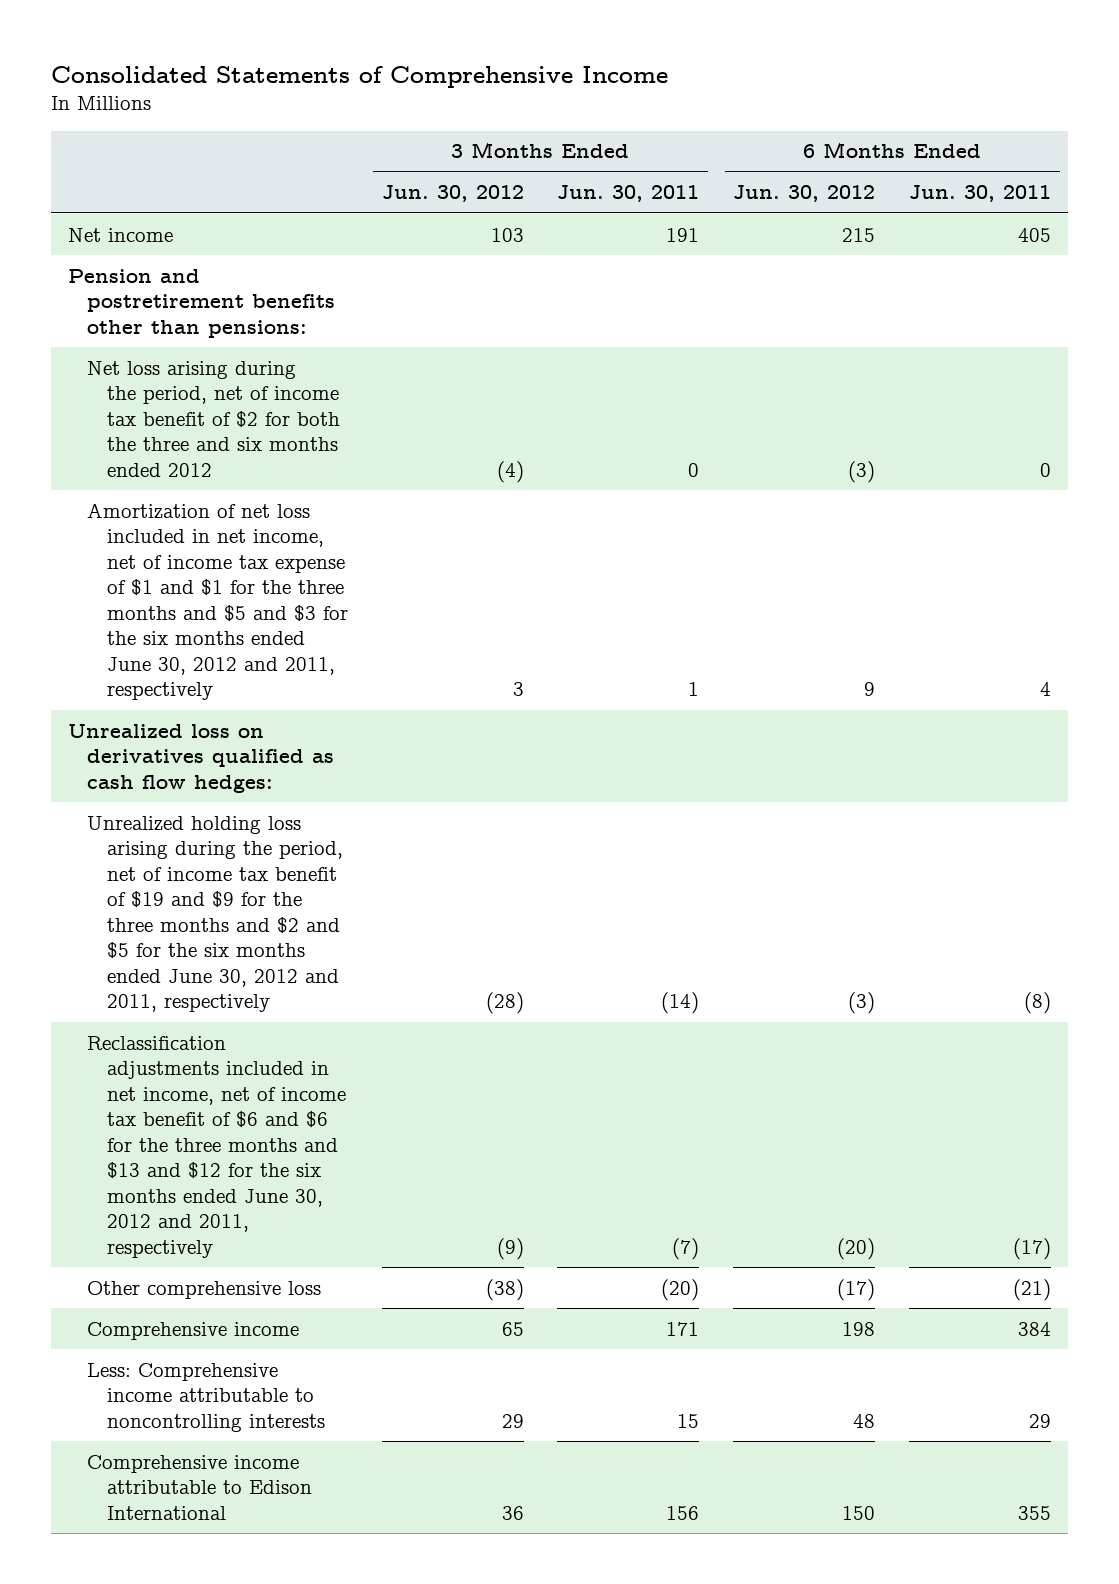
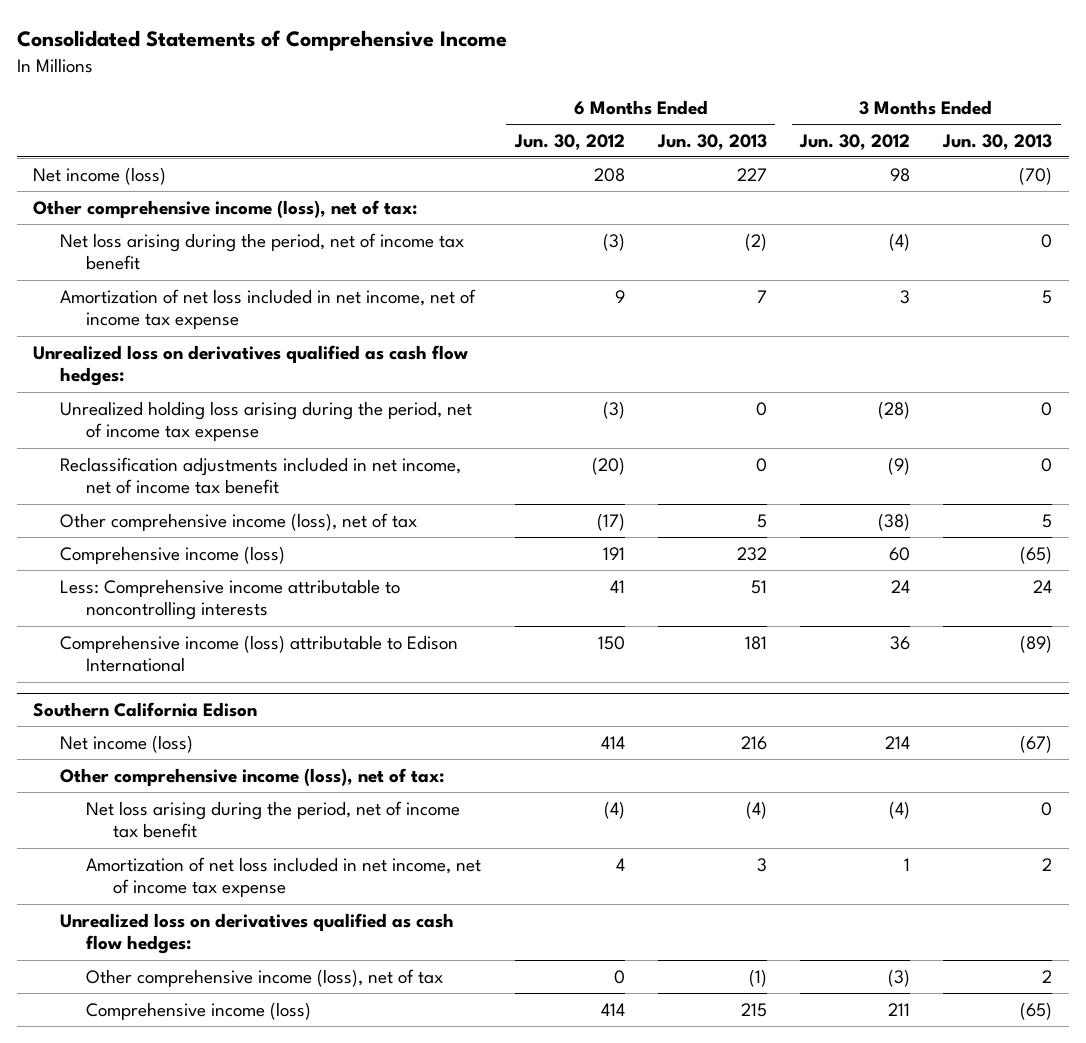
[557,185,700,203] Jun. 30, 2011 -> none
[909,185,1052,203] Jun. 30, 2011 -> none
none -> [656,133,767,150] Jun. 30, 2013
none -> [942,133,1053,150] Jun. 30, 2013
[67,268,336,338] Pension and postretirement benefits other than pensions: -> none
[67,227,173,242] Net income -> [33,166,167,185] Net income (loss)
[490,227,524,242] 103 -> [890,167,911,182] 98
[842,227,876,242] 215 -> [593,167,625,182] 208
none -> [33,199,418,218] Other comprehensive income (loss), net of tax:
[87,360,340,477] Net loss arising during the period, net of income tax benefit of $2 for both the three and six months ended 2012 -> [59,232,464,271] Net loss arising during the period, net of income tax benefit
[87,502,348,701] Amortization of net loss included in net income, net of income tax expense of $1 and $1 for the three months and $5 and $3 for the six months ended June 30, 2012 and 2011, respectively -> [59,288,476,330] Amortization of net loss included in net income, net of income tax expense
[87,815,343,1013] Unrealized holding loss arising during the period, net of income tax benefit of $19 and $9 for the three months and $2 and $5 for the six months ended June 30, 2012 and 2011, respectively -> [59,400,472,442] Unrealized holding loss arising during the period, net of income tax expense
[87,1035,346,1258] Reclassification adjustments included in net income, net of income tax benefit of $6 and $6 for the three months and $13 and $12 for the six months ended June 30, 2012 and 2011, respectively -> [59,456,461,495] Reclassification adjustments included in net income, net of income tax benefit
[87,1280,322,1299] Other comprehensive loss -> [59,512,417,531] Other comprehensive income (loss), net of tax
[87,1321,300,1340] Comprehensive income -> [59,545,285,564] Comprehensive income (loss)
[501,1321,524,1336] 65 -> [889,546,911,561] 60
[842,1321,876,1336] 198 -> [602,546,625,560] 191
[501,1413,524,1428] 29 -> [891,579,911,593] 24
[853,1413,876,1428] 48 -> [609,579,625,593] 41
[87,1454,312,1520] Comprehensive income attributable to Edison International -> [59,634,458,673] Comprehensive income (loss) attributable to Edison International
none -> [33,702,258,718] Southern California Edison
none -> [59,734,193,753] Net income (loss)
none -> [59,767,444,786] Other comprehensive income (loss), net of tax:
none -> [86,800,461,839] Net loss arising during the period, net of income tax benefit
none -> [86,856,482,898] Amortization of net loss included in net income, net of income tax expense
none -> [59,912,454,955] Unrealized loss on derivatives qualified as cash flow hedges:
none -> [86,968,444,987] Other comprehensive income (loss), net of tax
none -> [86,1001,312,1020] Comprehensive income (loss)

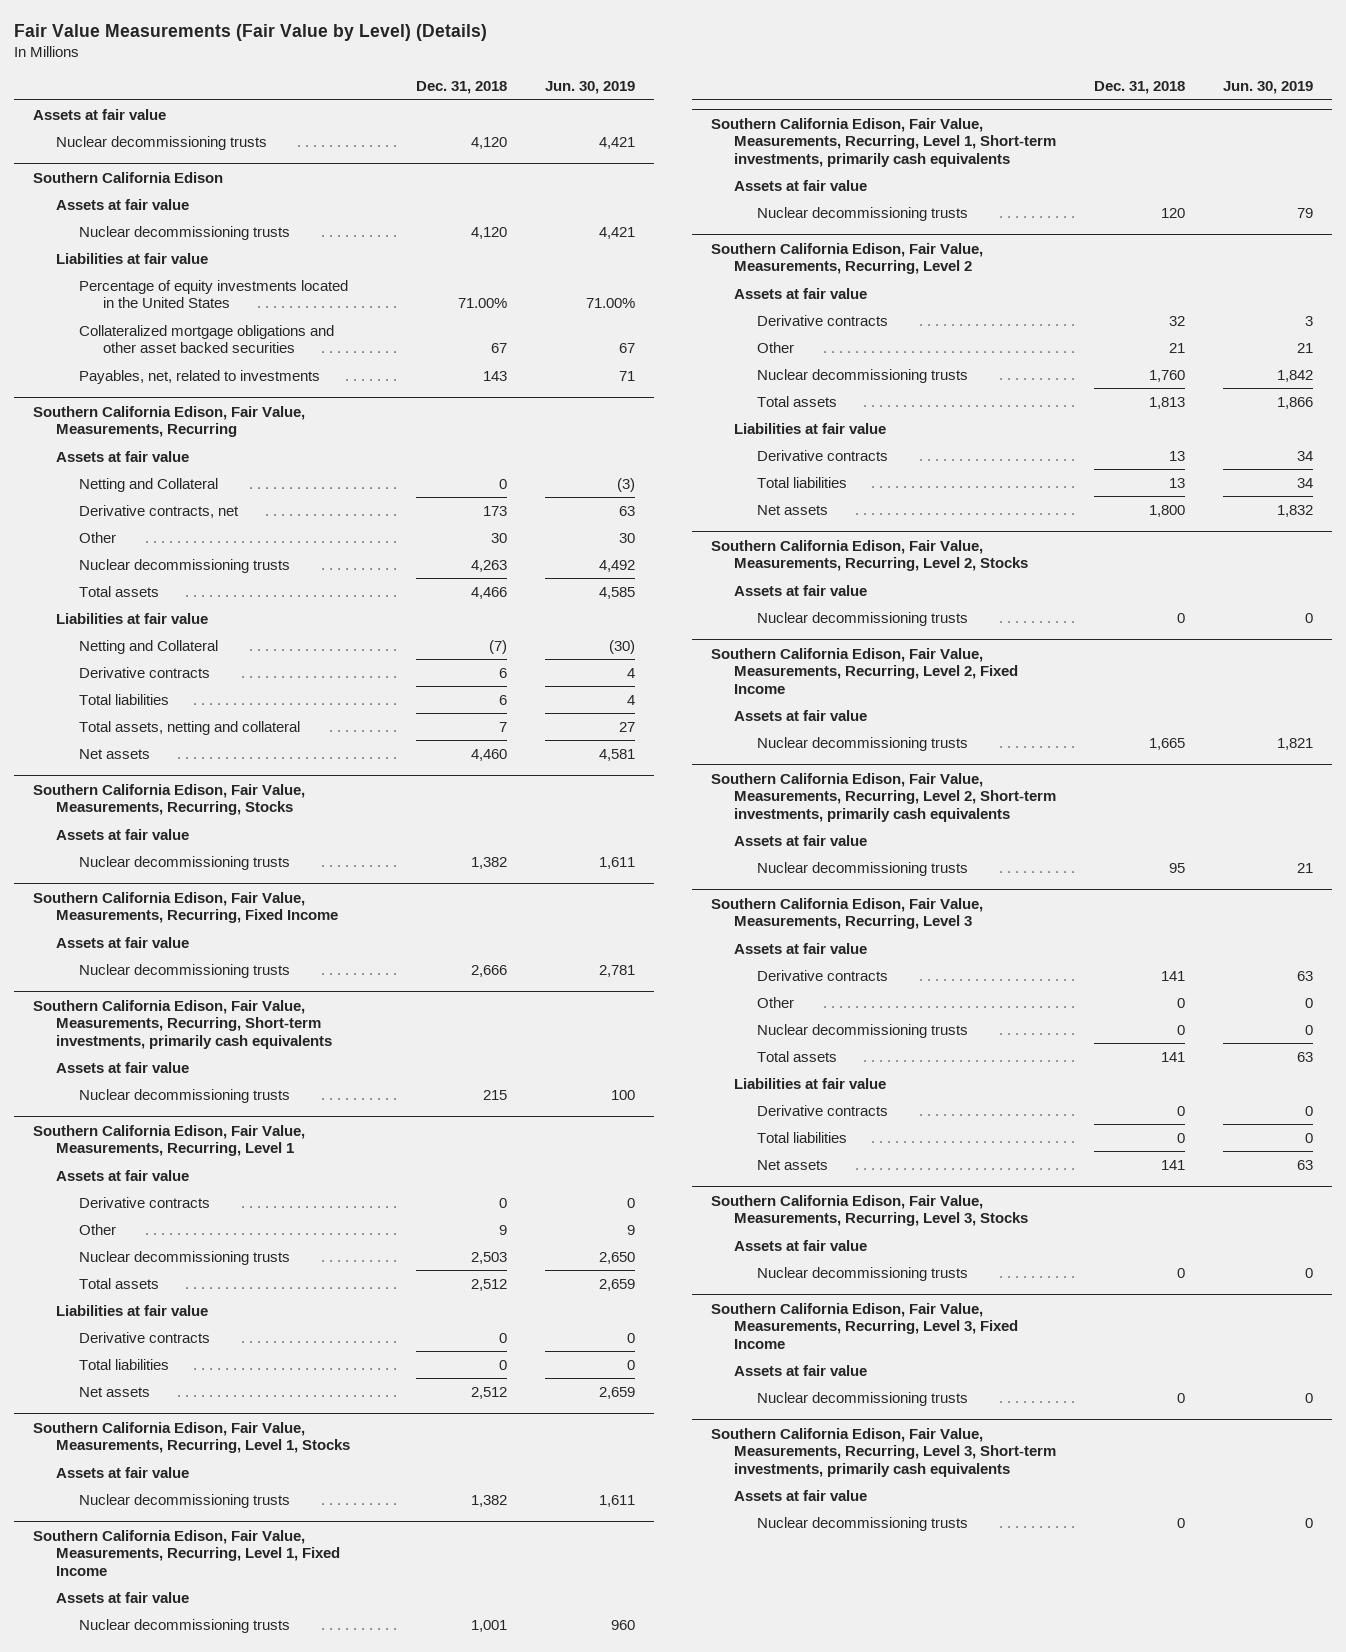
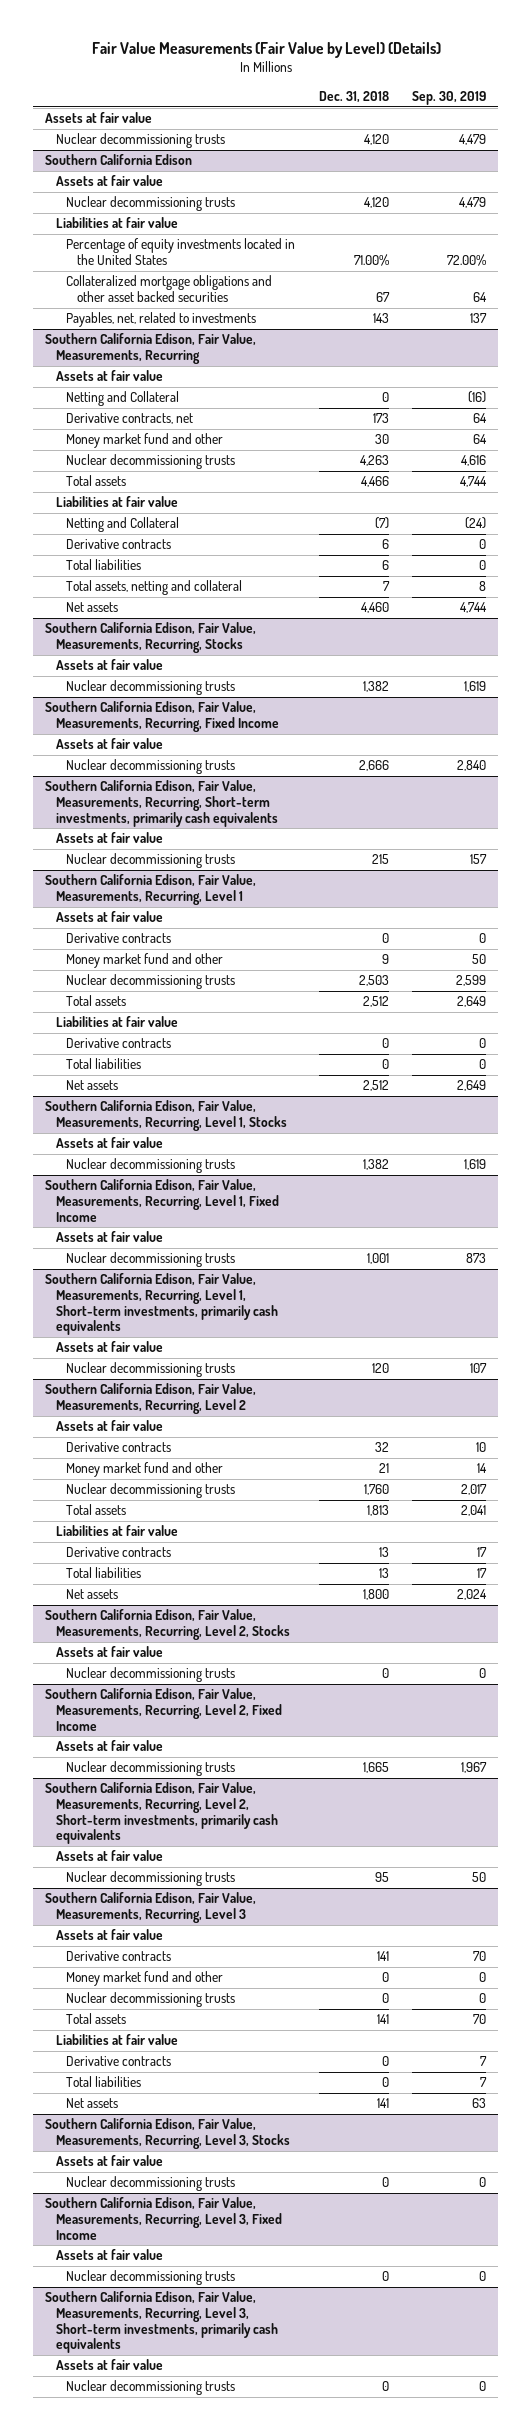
[545,81,636,95] Jun. 30, 2019 -> none
none -> [412,90,487,105] Sep. 30, 2019
[79,531,117,543] Other -> [66,433,224,449] Money market fund and other
[79,1223,117,1235] Other -> [66,953,224,969] Money market fund and other
[757,341,795,353] Other -> [66,1462,224,1478] Money market fund and other
[757,996,795,1008] Other -> [66,1971,224,1987] Money market fund and other

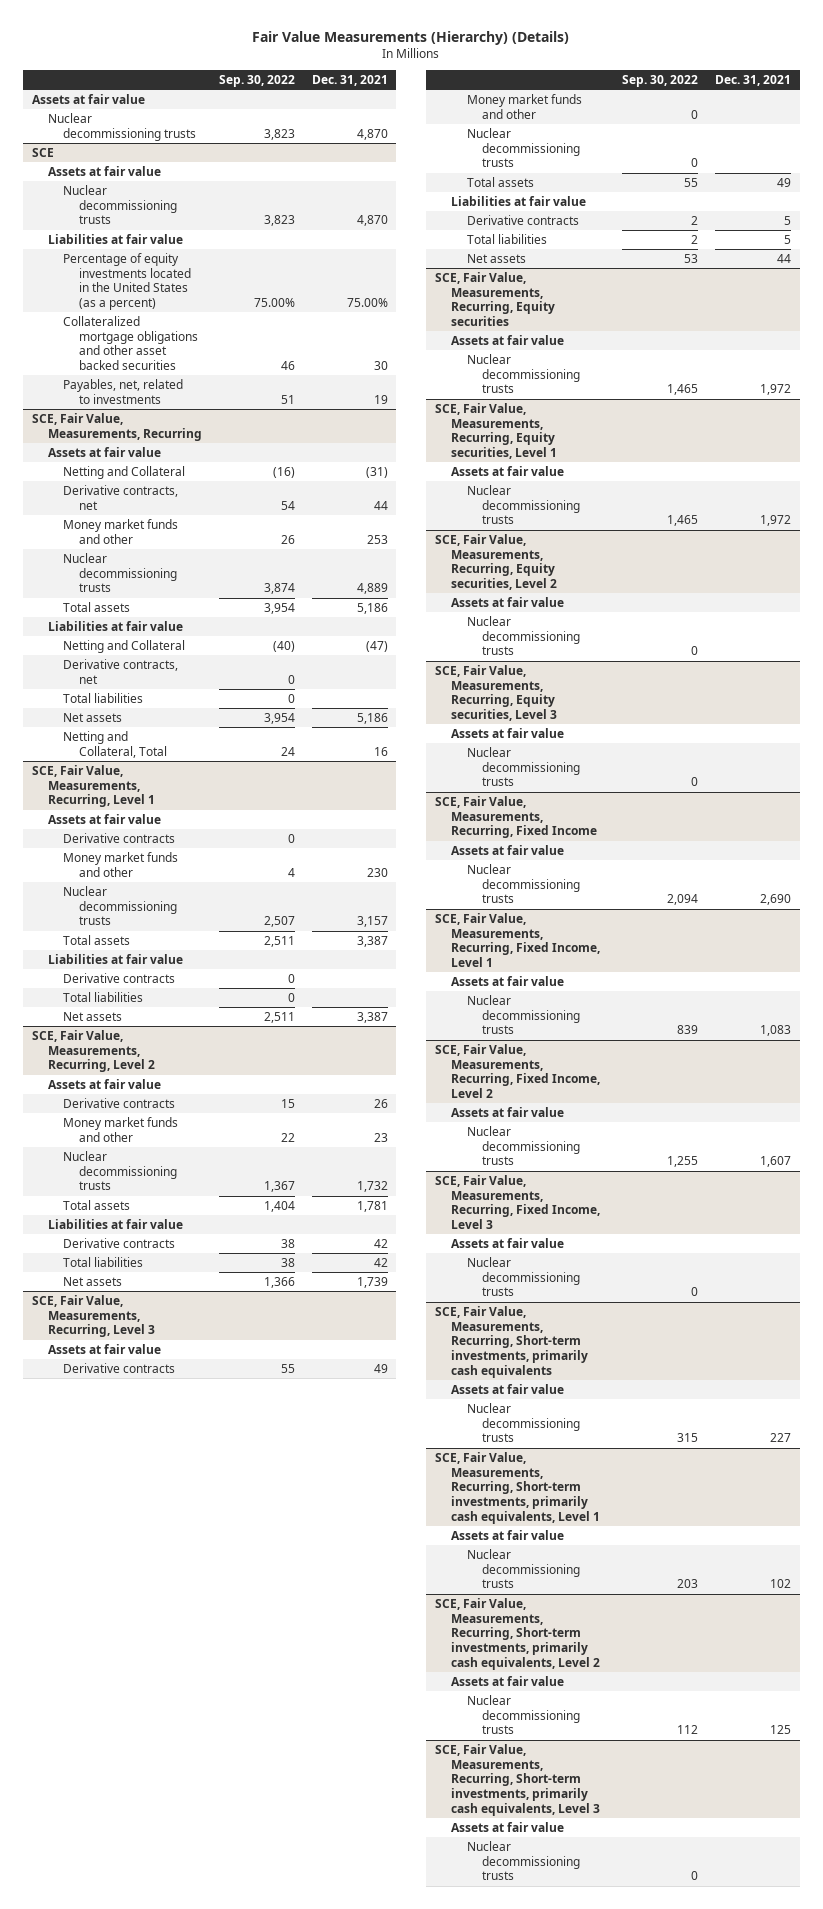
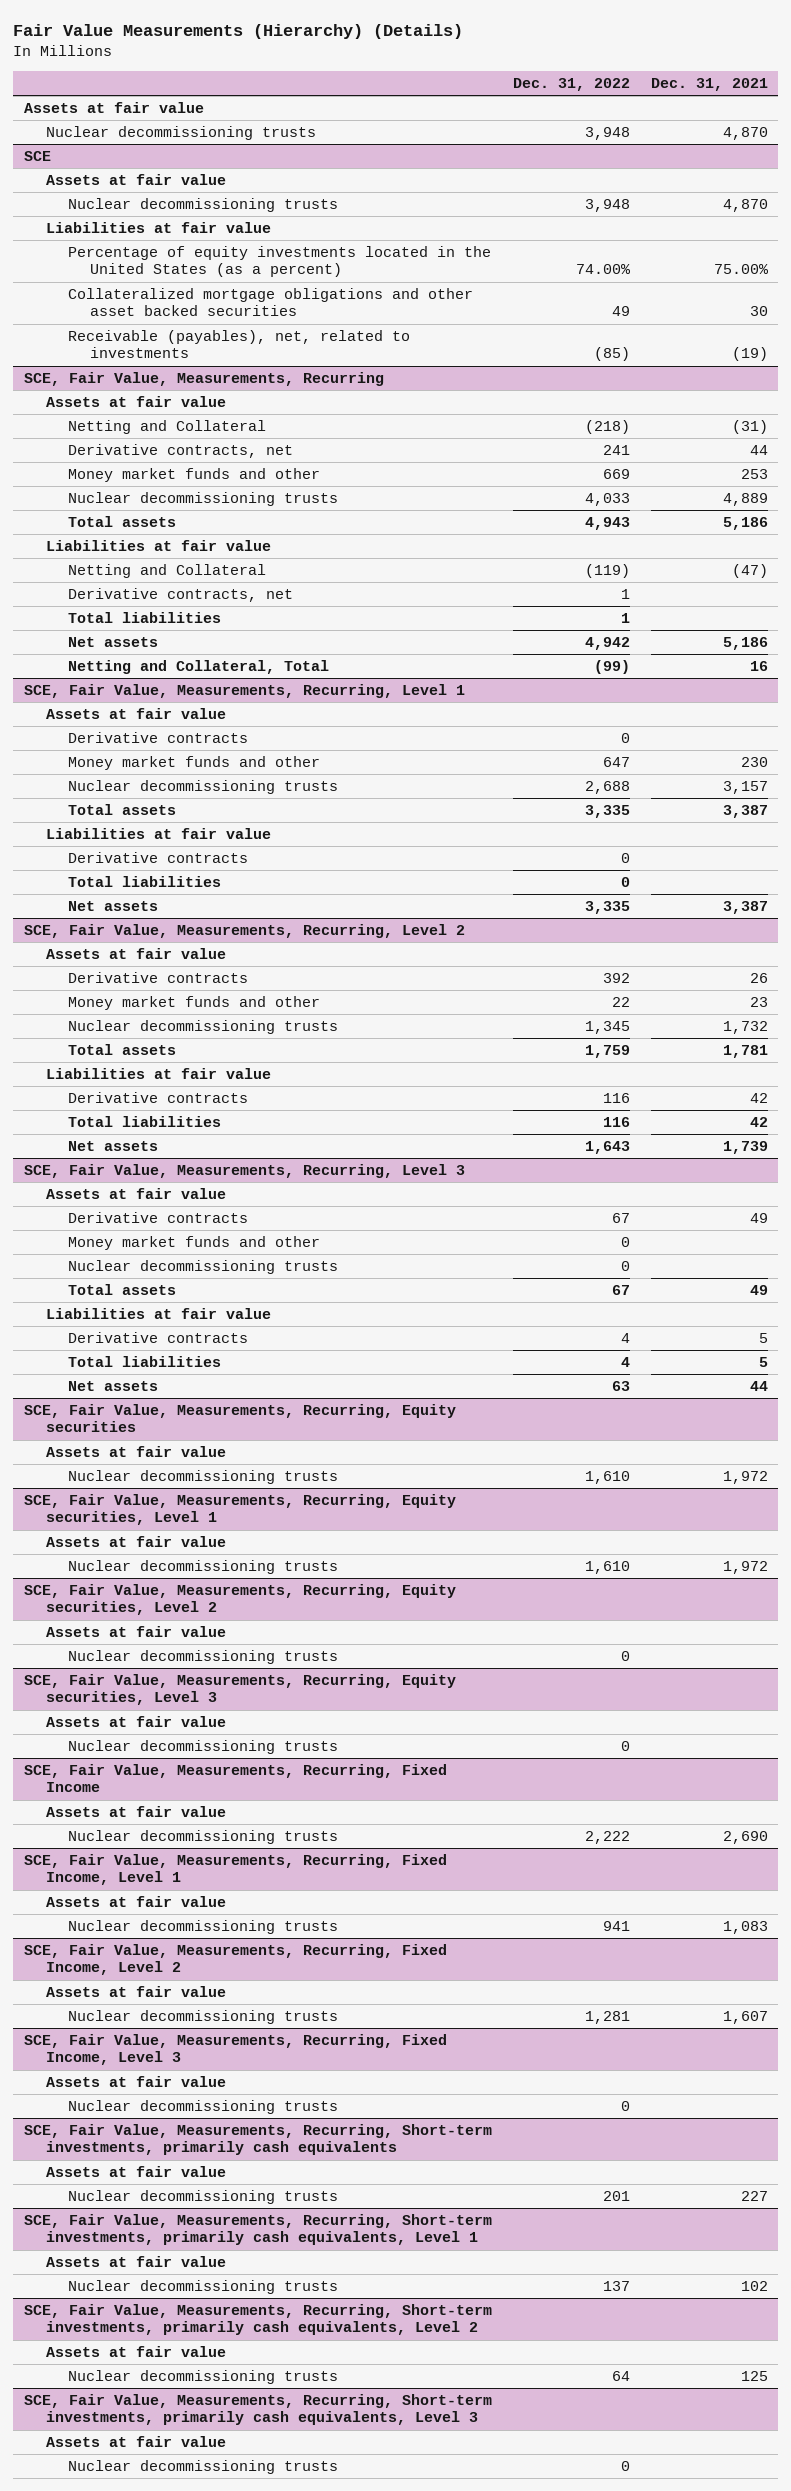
[218,75,295,88] Sep. 30, 2022 -> none
none -> [512,78,630,92] Dec. 31, 2022
[63,378,184,404] Payables, net, related to investments -> [68,330,411,359] Receivable (payables), net, related to investments
[373,394,388,404] 19 -> [731,347,768,362] (19)

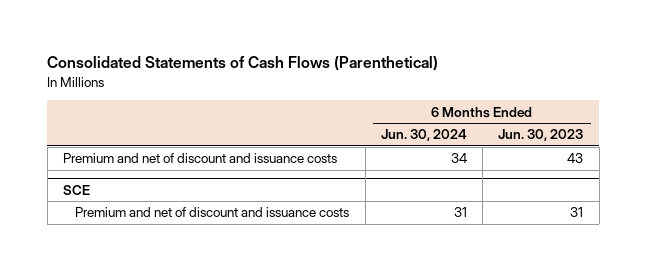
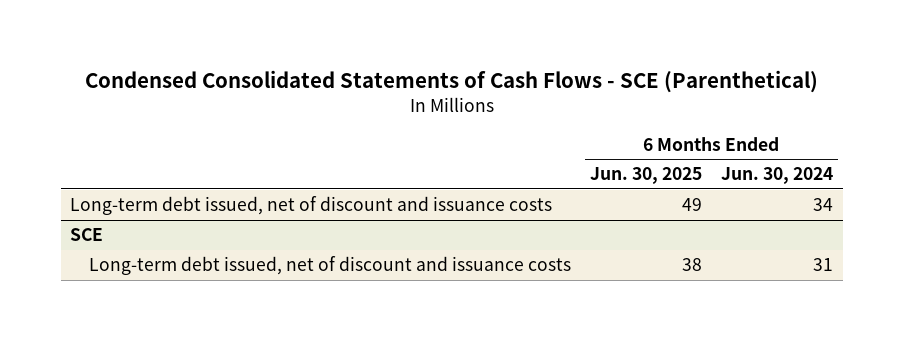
[47,56,439,72] Consolidated Statements of Cash Flows (Parenthetical) -> [84,70,818,94] Condensed Consolidated Statements of Cash Flows - SCE (Parenthetical)
[498,129,584,142] Jun. 30, 2023 -> none
none -> [589,167,702,185] Jun. 30, 2025
[62,153,337,164] Premium and net of discount and issuance costs -> [70,196,553,216] Long-term debt issued, net of discount and issuance costs
[75,207,350,218] Premium and net of discount and issuance costs -> [88,256,571,276] Long-term debt issued, net of discount and issuance costs

